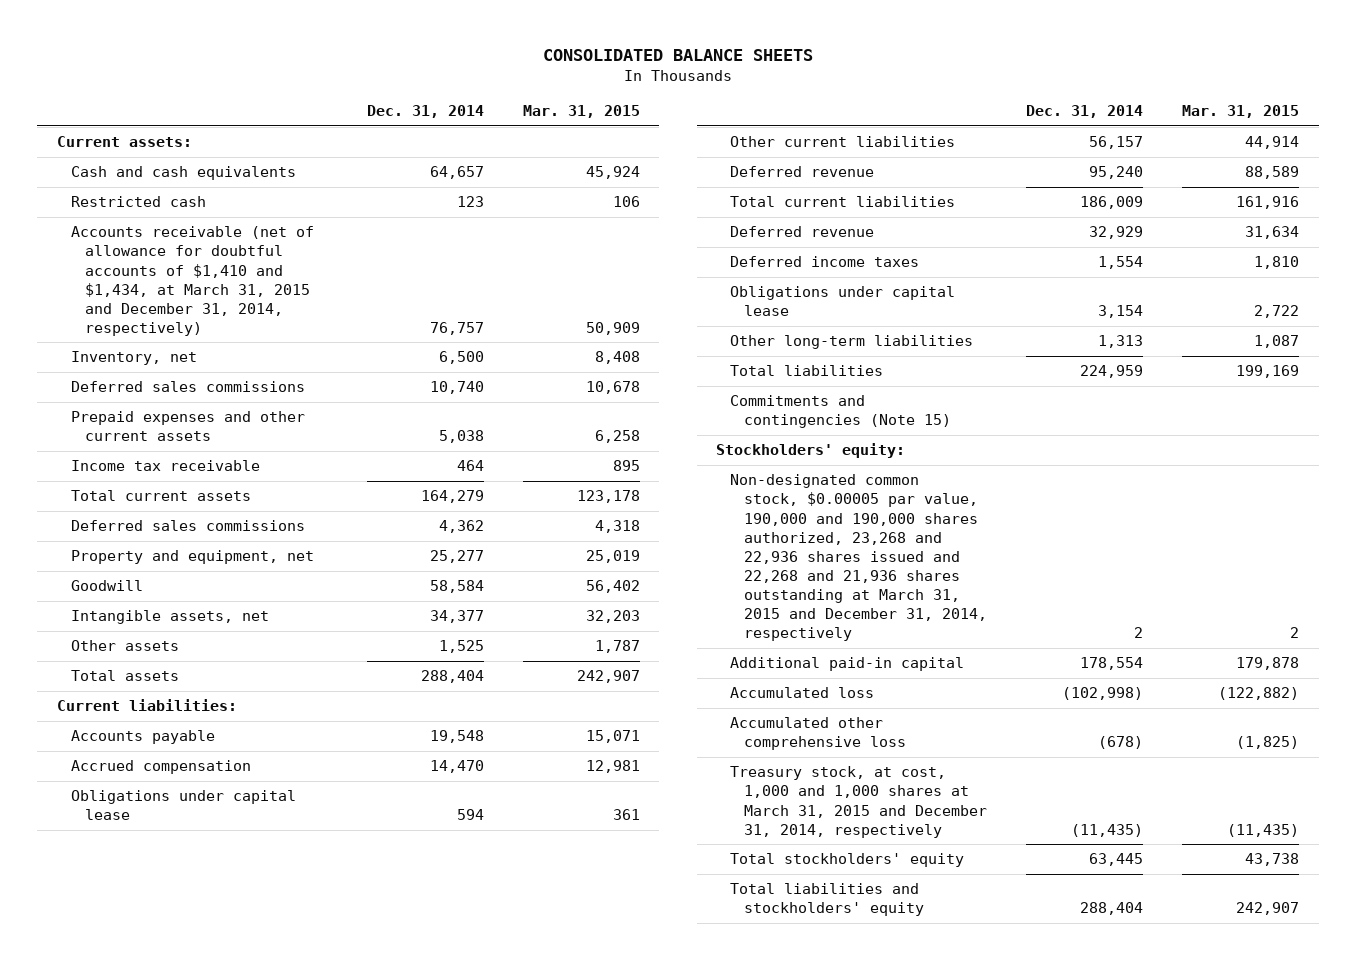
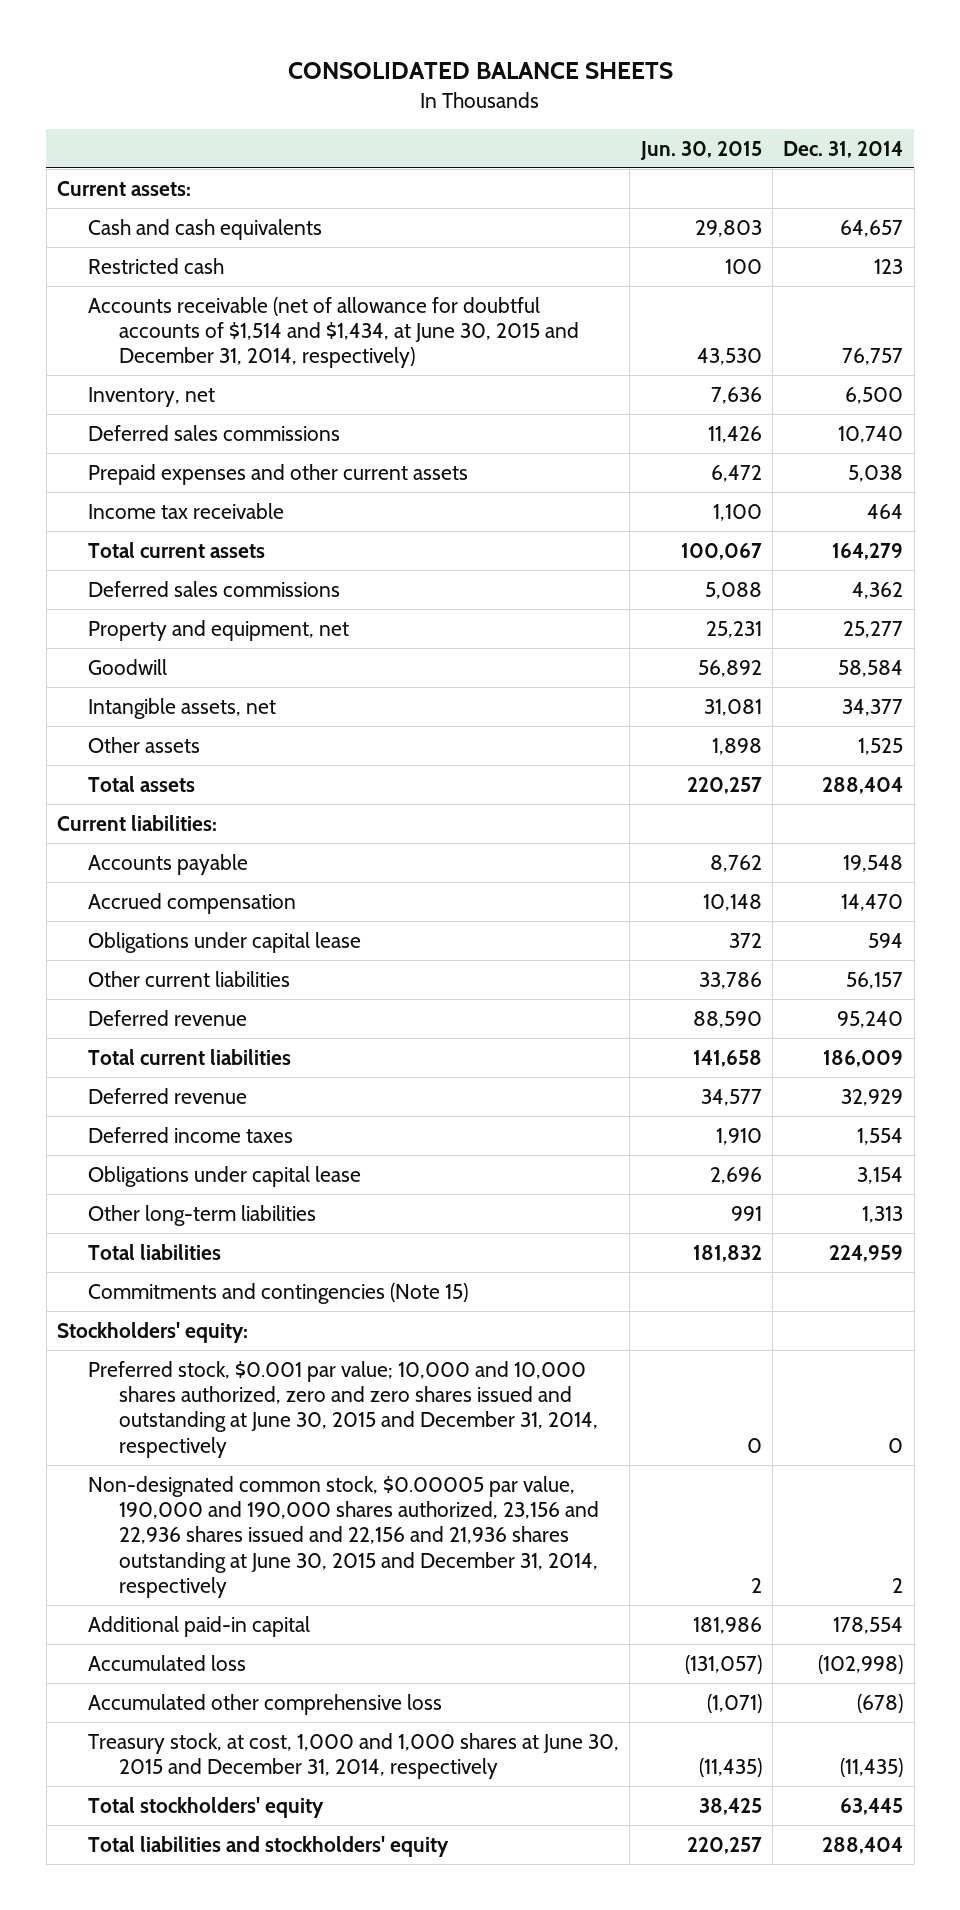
[522,105,640,119] Mar. 31, 2015 -> none
none -> [639,140,762,160] Jun. 30, 2015
[70,226,314,337] Accounts receivable (net of allowance for doubtful accounts of $1,410 and $1,434, at March 31, 2015 and December 31, 2014, respectively) -> [88,296,580,369] Accounts receivable (net of allowance for doubtful accounts of $1,514 and $1,434, at June 30, 2015 and December 31, 2014, respectively)
none -> [88,1360,599,1458] Preferred stock, $0.001 par value; 10,000 and 10,000 shares authorized, zero and zero shares issued and outstanding at June 30, 2015 and December 31, 2014, respectively
[730,474,987,642] Non-designated common stock, $0.00005 par value, 190,000 and 190,000 shares authorized, 23,268 and 22,936 shares issued and 22,268 and 21,936 shares outstanding at March 31, 2015 and December 31, 2014, respectively -> [88,1475,600,1599] Non-designated common stock, $0.00005 par value, 190,000 and 190,000 shares authorized, 23,156 and 22,936 shares issued and 22,156 and 21,936 shares outstanding at June 30, 2015 and December 31, 2014, respectively
[730,766,987,838] Treasury stock, at cost, 1,000 and 1,000 shares at March 31, 2015 and December 31, 2014, respectively -> [88,1732,620,1780] Treasury stock, at cost, 1,000 and 1,000 shares at June 30, 2015 and December 31, 2014, respectively

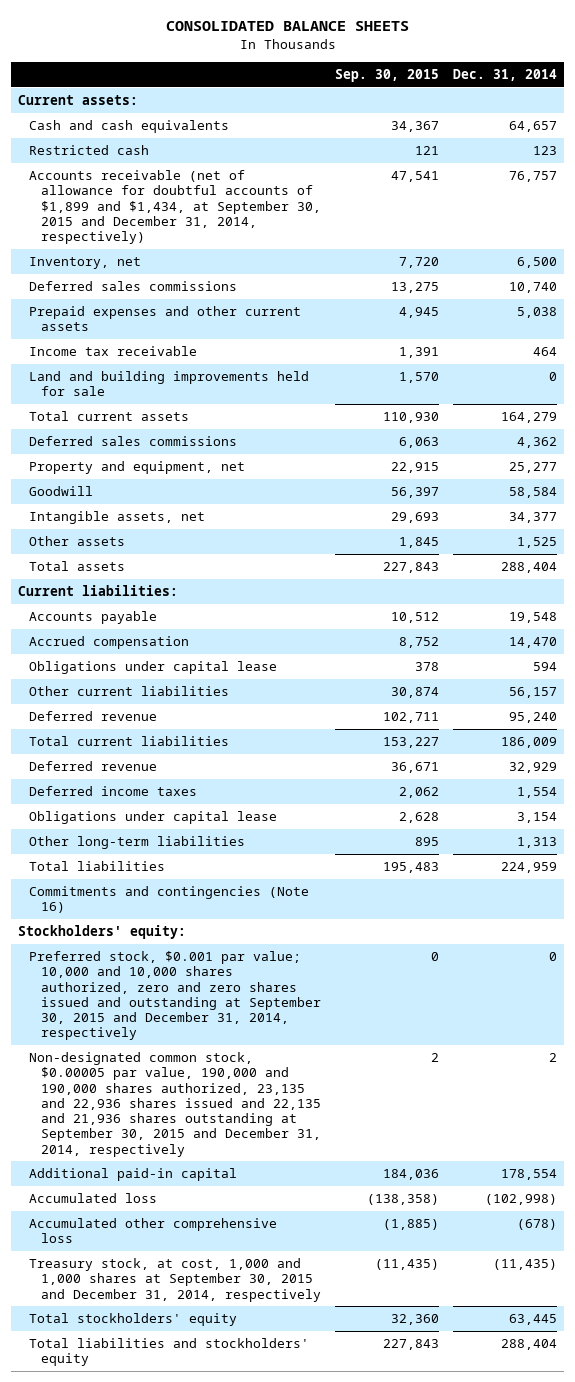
[639,140,762,160] Jun. 30, 2015 -> none
none -> [334,68,439,82] Sep. 30, 2015
[88,296,580,369] Accounts receivable (net of allowance for doubtful accounts of $1,514 and $1,434, at June 30, 2015 and December 31, 2014, respectively) -> [29,170,321,245] Accounts receivable (net of allowance for doubtful accounts of $1,899 and $1,434, at September 30, 2015 and December 31, 2014, respectively)
none -> [29,371,310,397] Land and building improvements held for sale
[88,1282,469,1304] Commitments and contingencies (Note 15) -> [29,886,310,914] Commitments and contingencies (Note 16)
[88,1360,599,1458] Preferred stock, $0.001 par value; 10,000 and 10,000 shares authorized, zero and zero shares issued and outstanding at June 30, 2015 and December 31, 2014, respectively -> [29,951,321,1041] Preferred stock, $0.001 par value; 10,000 and 10,000 shares authorized, zero and zero shares issued and outstanding at September 30, 2015 and December 31, 2014, respectively
[88,1475,600,1599] Non-designated common stock, $0.00005 par value, 190,000 and 190,000 shares authorized, 23,156 and 22,936 shares issued and 22,156 and 21,936 shares outstanding at June 30, 2015 and December 31, 2014, respectively -> [29,1052,321,1157] Non-designated common stock, $0.00005 par value, 190,000 and 190,000 shares authorized, 23,135 and 22,936 shares issued and 22,135 and 21,936 shares outstanding at September 30, 2015 and December 31, 2014, respectively
[88,1732,620,1780] Treasury stock, at cost, 1,000 and 1,000 shares at June 30, 2015 and December 31, 2014, respectively -> [29,1258,321,1302] Treasury stock, at cost, 1,000 and 1,000 shares at September 30, 2015 and December 31, 2014, respectively

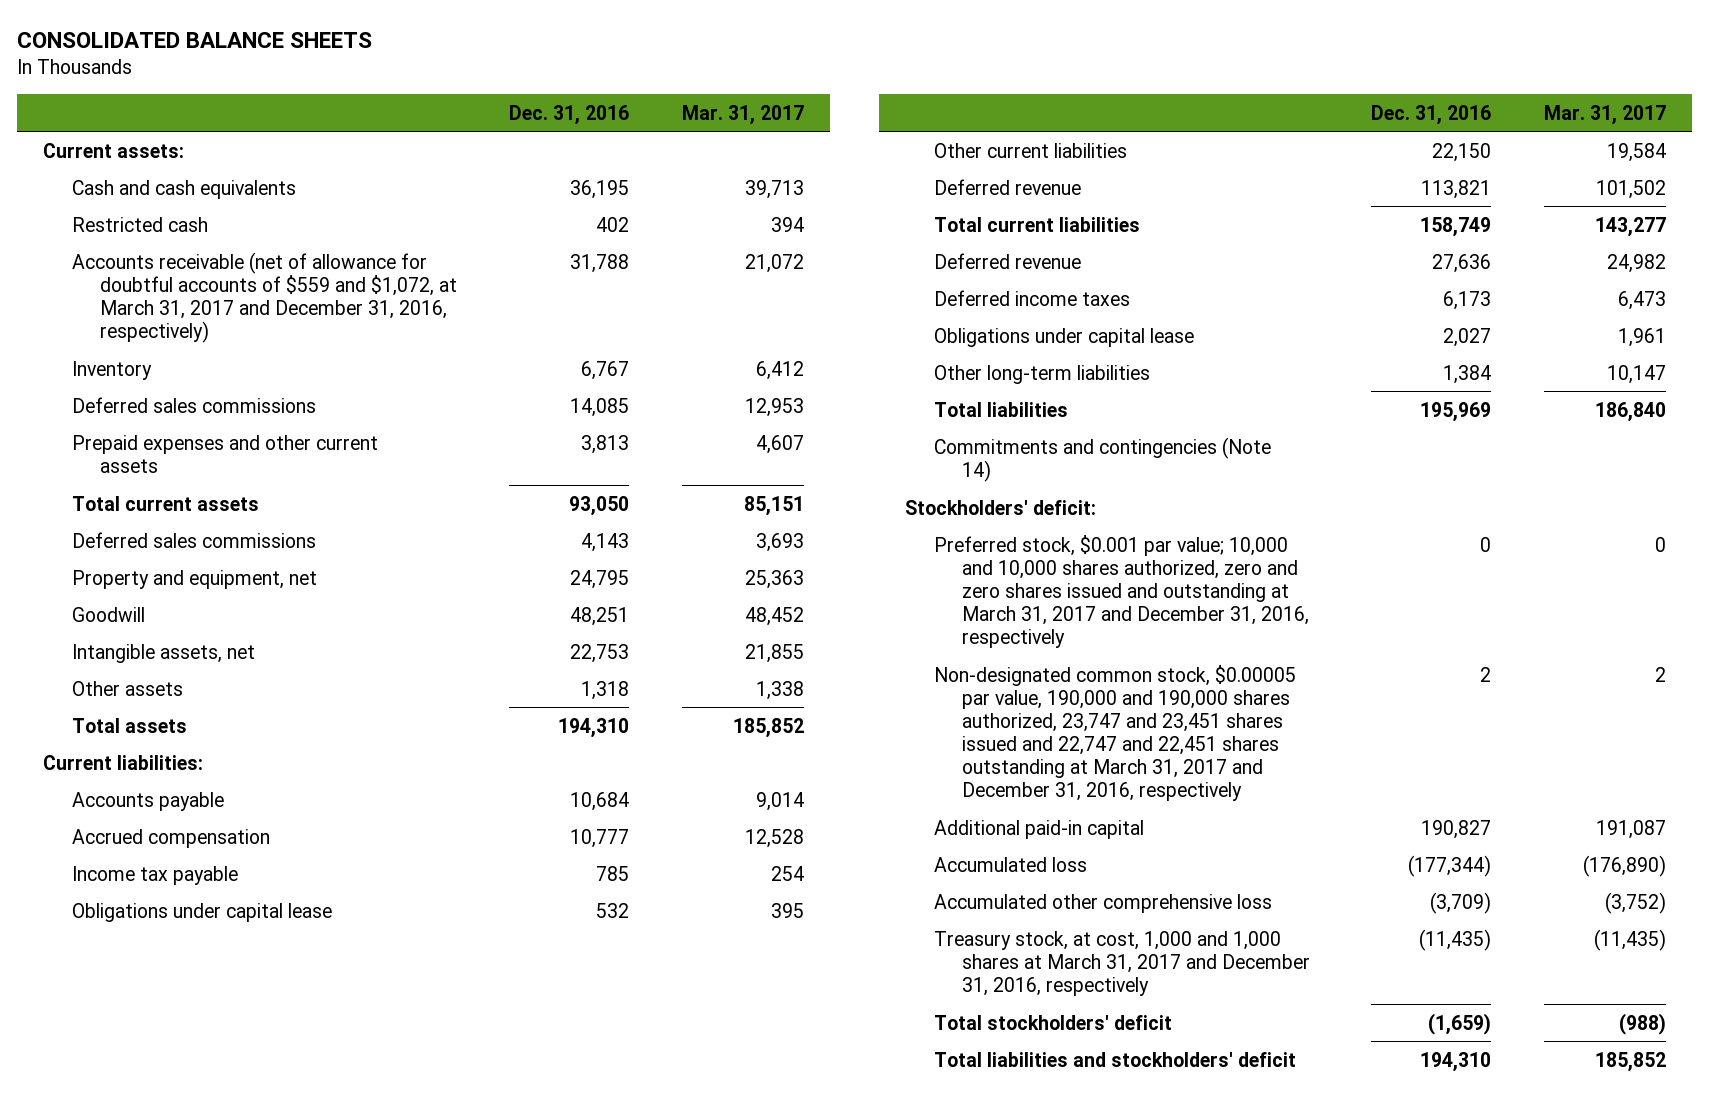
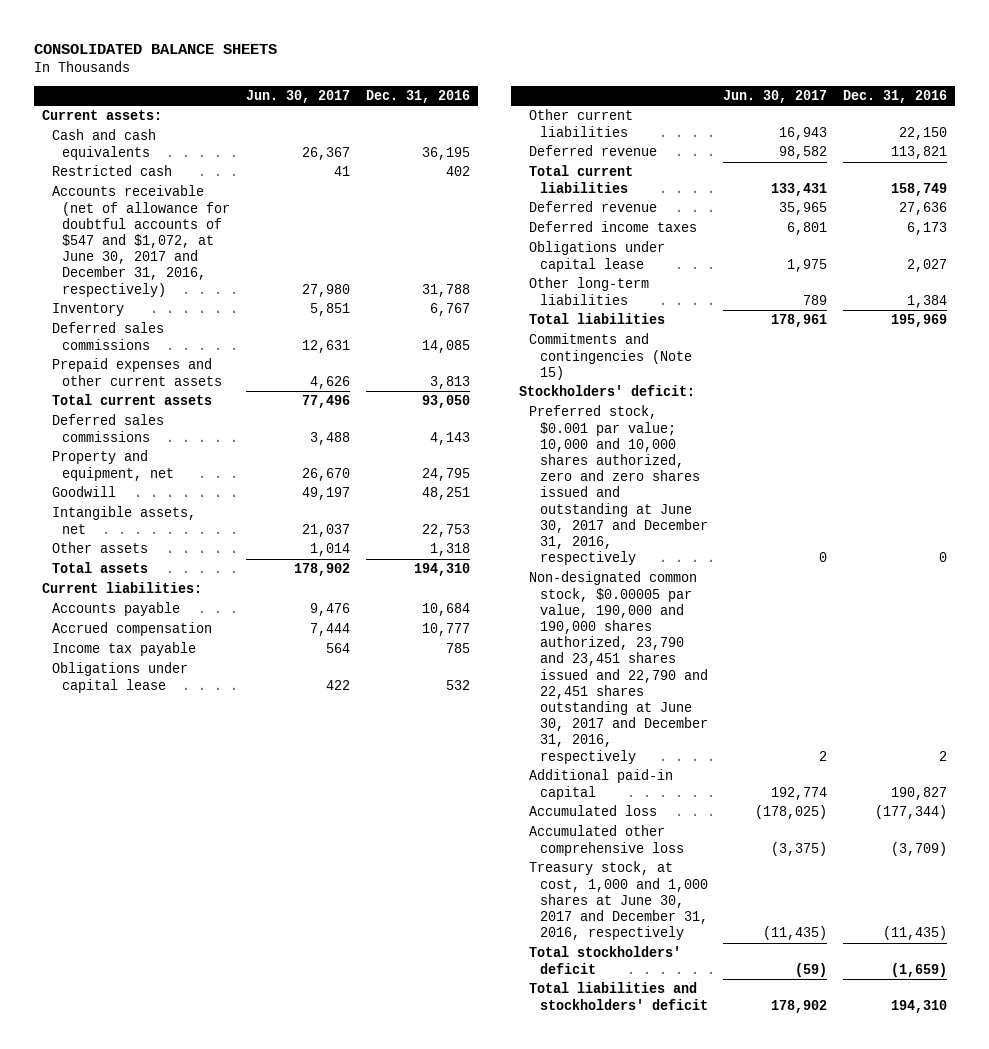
[681,104,804,125] Mar. 31, 2017 -> none
none -> [246,89,351,103] Jun. 30, 2017
[71,251,458,344] Accounts receivable (net of allowance for doubtful accounts of $559 and $1,072, at March 31, 2017 and December 31, 2016, respectively) -> [52,185,231,297] Accounts receivable (net of allowance for doubtful accounts of $547 and $1,072, at June 30, 2017 and December 31, 2016, respectively)
[933,436,1271,482] Commitments and contingencies (Note 14) -> [529,333,692,380] Commitments and contingencies (Note 15)
[933,534,1310,649] Preferred stock, $0.001 par value; 10,000 and 10,000 shares authorized, zero and zero shares issued and outstanding at March 31, 2017 and December 31, 2016, respectively -> [529,405,708,566] Preferred stock, $0.001 par value; 10,000 and 10,000 shares authorized, zero and zero shares issued and outstanding at June 30, 2017 and December 31, 2016, respectively
[933,664,1296,802] Non-designated common stock, $0.00005 par value, 190,000 and 190,000 shares authorized, 23,747 and 23,451 shares issued and 22,747 and 22,451 shares outstanding at March 31, 2017 and December 31, 2016, respectively -> [529,571,708,764] Non-designated common stock, $0.00005 par value, 190,000 and 190,000 shares authorized, 23,790 and 23,451 shares issued and 22,790 and 22,451 shares outstanding at June 30, 2017 and December 31, 2016, respectively
[933,930,1311,996] Treasury stock, at cost, 1,000 and 1,000 shares at March 31, 2017 and December 31, 2016, respectively -> [529,861,708,941] Treasury stock, at cost, 1,000 and 1,000 shares at June 30, 2017 and December 31, 2016, respectively

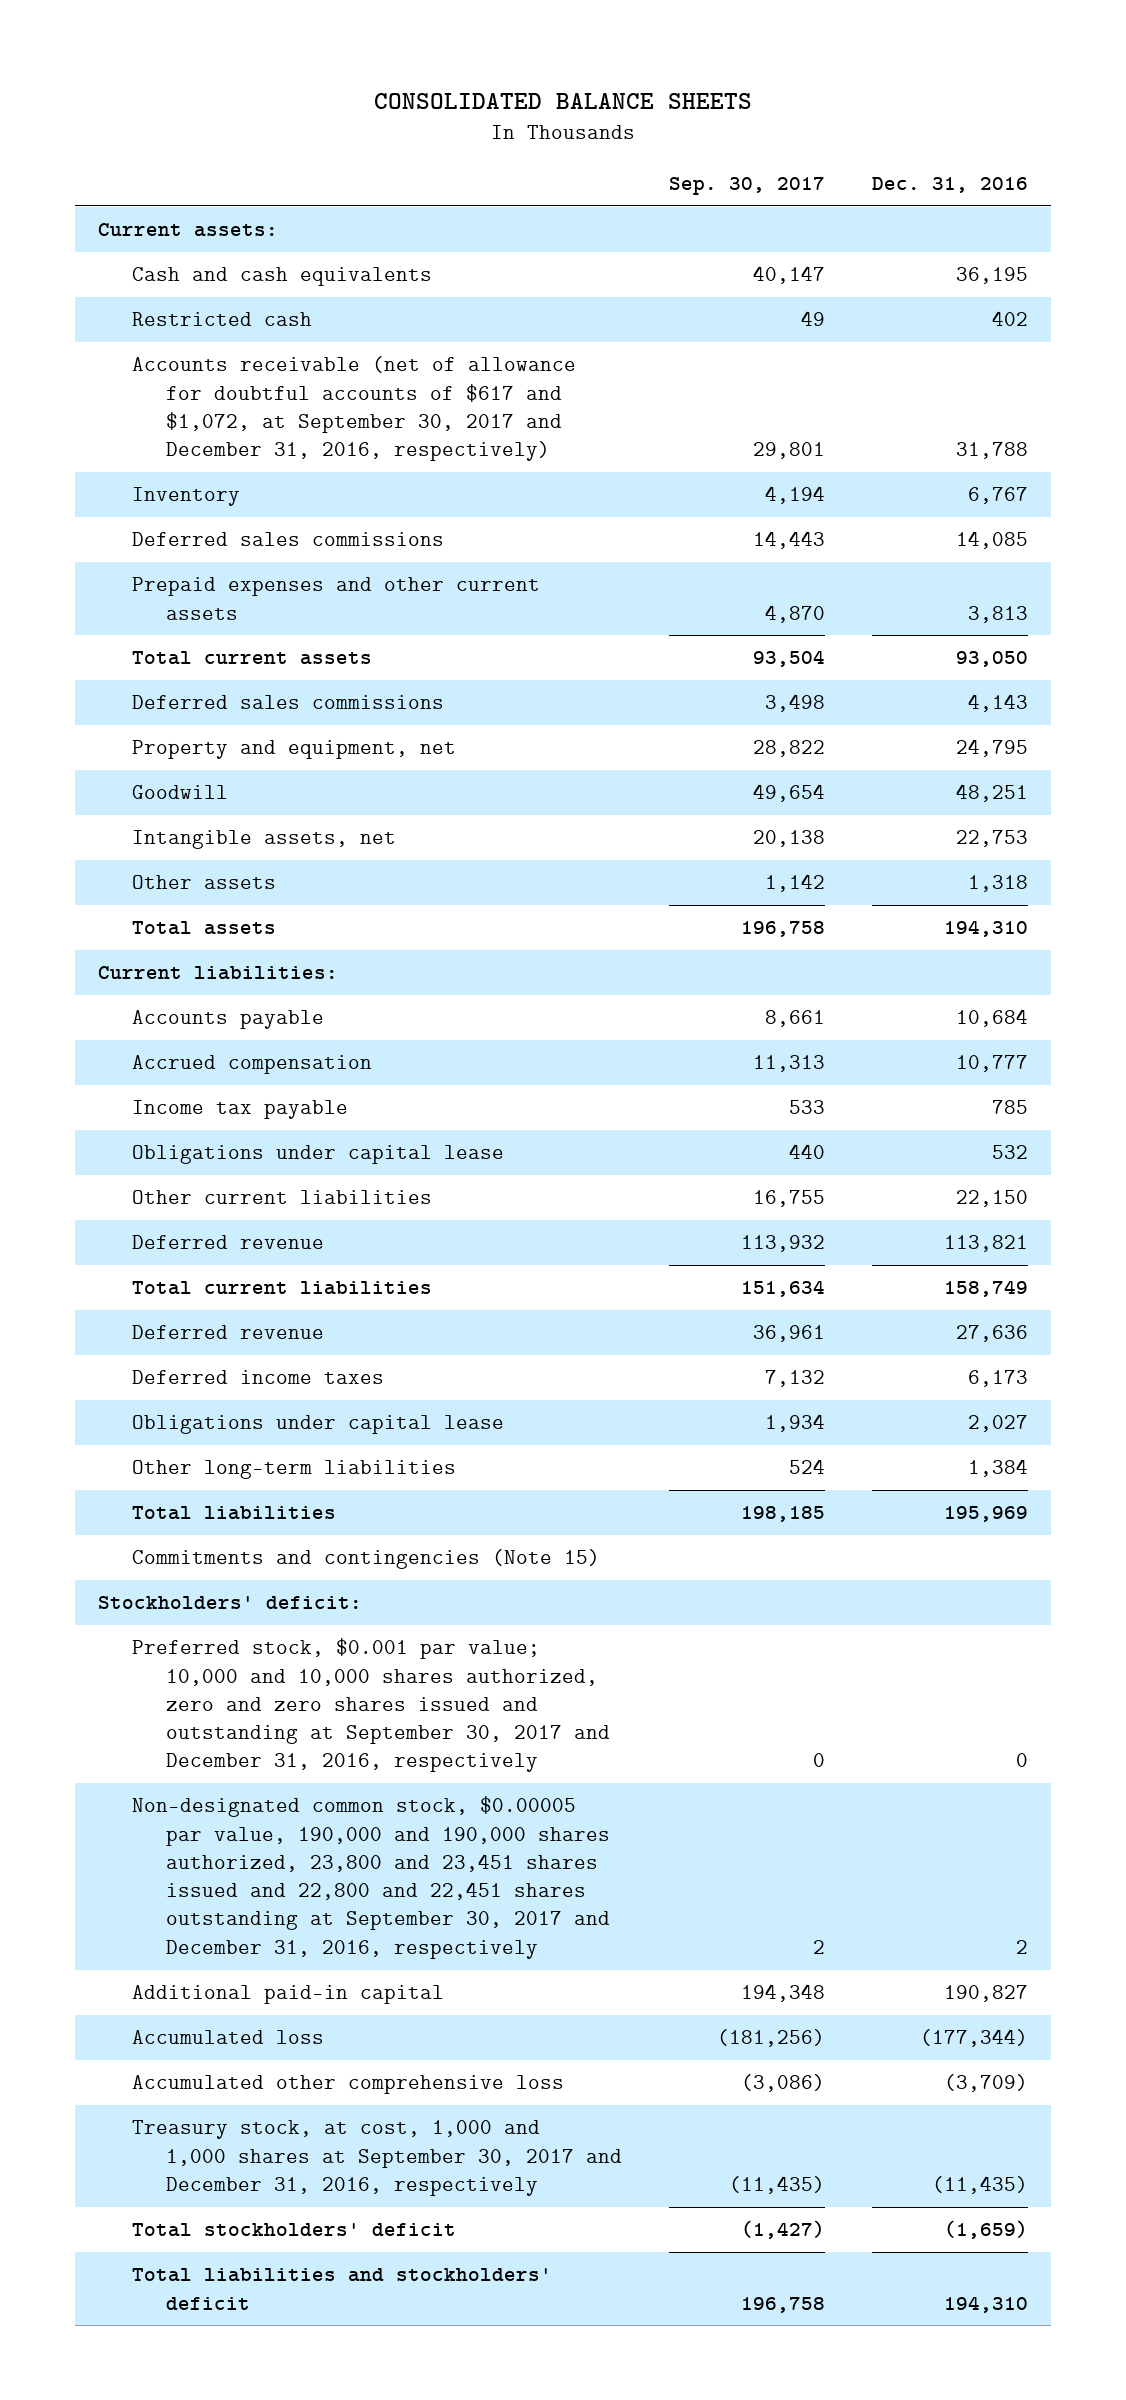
[246,89,351,103] Jun. 30, 2017 -> none
none -> [668,177,825,196] Sep. 30, 2017
[52,185,231,297] Accounts receivable (net of allowance for doubtful accounts of $547 and $1,072, at June 30, 2017 and December 31, 2016, respectively) -> [131,356,576,462] Accounts receivable (net of allowance for doubtful accounts of $617 and $1,072, at September 30, 2017 and December 31, 2016, respectively)
[529,405,708,566] Preferred stock, $0.001 par value; 10,000 and 10,000 shares authorized, zero and zero shares issued and outstanding at June 30, 2017 and December 31, 2016, respectively -> [131,1638,610,1773] Preferred stock, $0.001 par value; 10,000 and 10,000 shares authorized, zero and zero shares issued and outstanding at September 30, 2017 and December 31, 2016, respectively
[529,571,708,764] Non-designated common stock, $0.00005 par value, 190,000 and 190,000 shares authorized, 23,790 and 23,451 shares issued and 22,790 and 22,451 shares outstanding at June 30, 2017 and December 31, 2016, respectively -> [131,1796,610,1959] Non-designated common stock, $0.00005 par value, 190,000 and 190,000 shares authorized, 23,800 and 23,451 shares issued and 22,800 and 22,451 shares outstanding at September 30, 2017 and December 31, 2016, respectively
[529,861,708,941] Treasury stock, at cost, 1,000 and 1,000 shares at June 30, 2017 and December 31, 2016, respectively -> [131,2120,622,2196] Treasury stock, at cost, 1,000 and 1,000 shares at September 30, 2017 and December 31, 2016, respectively

